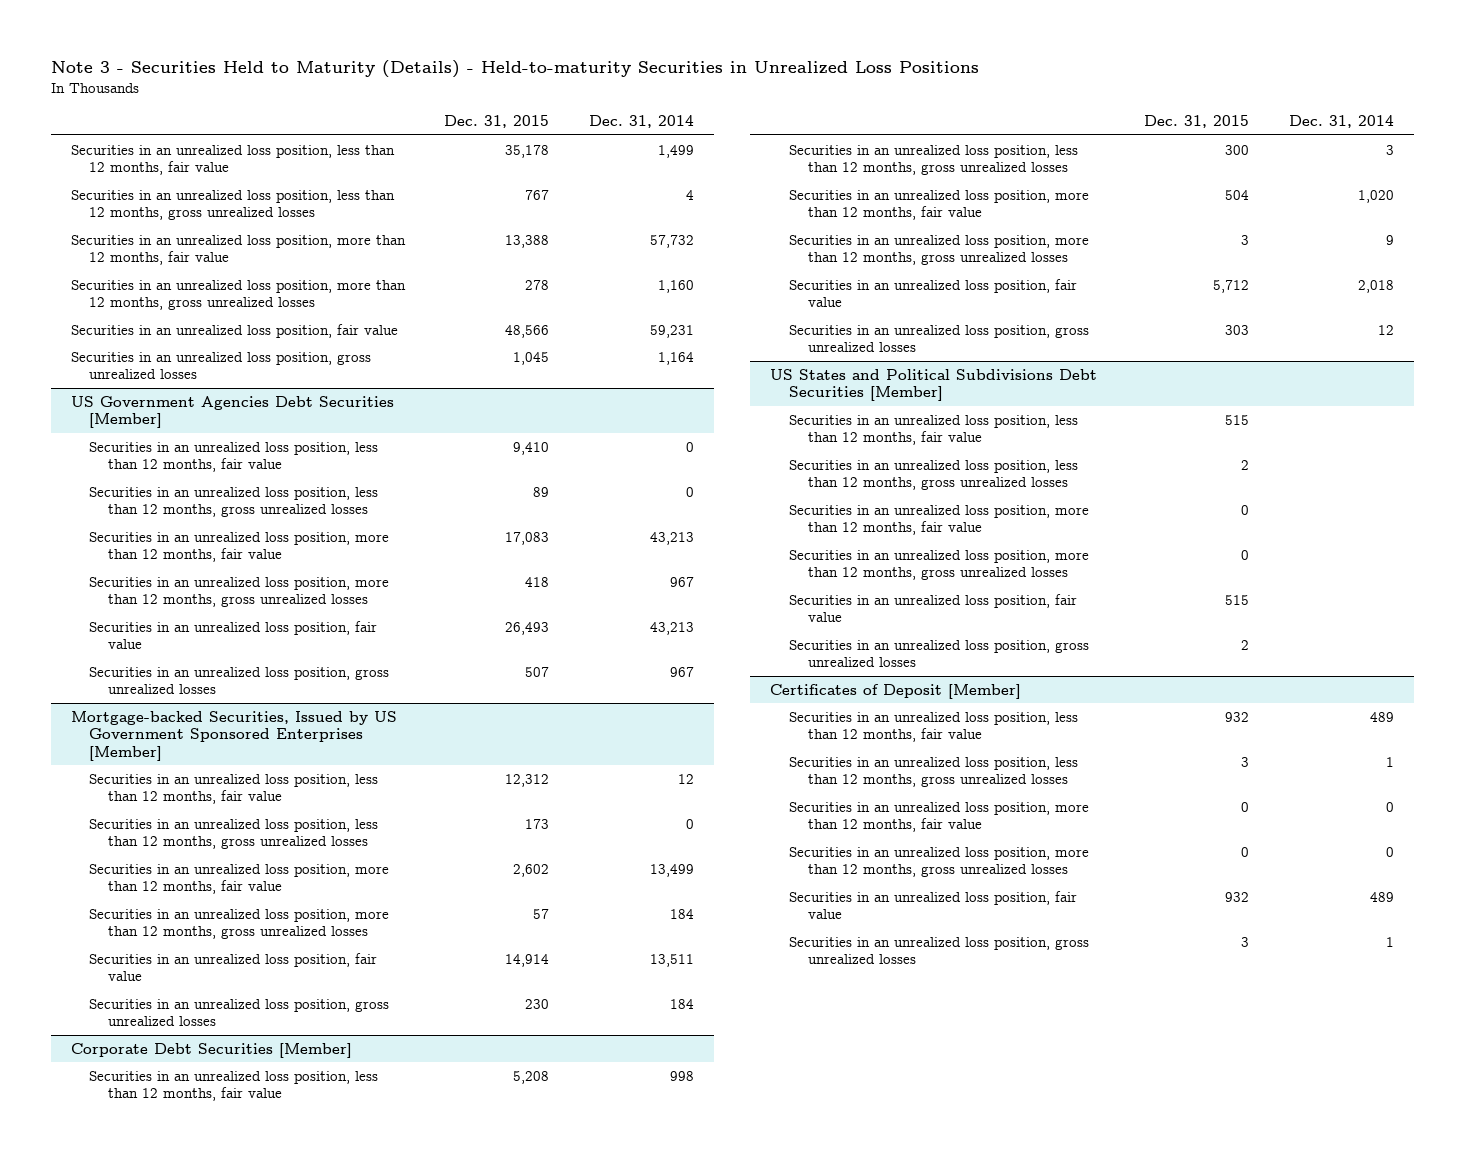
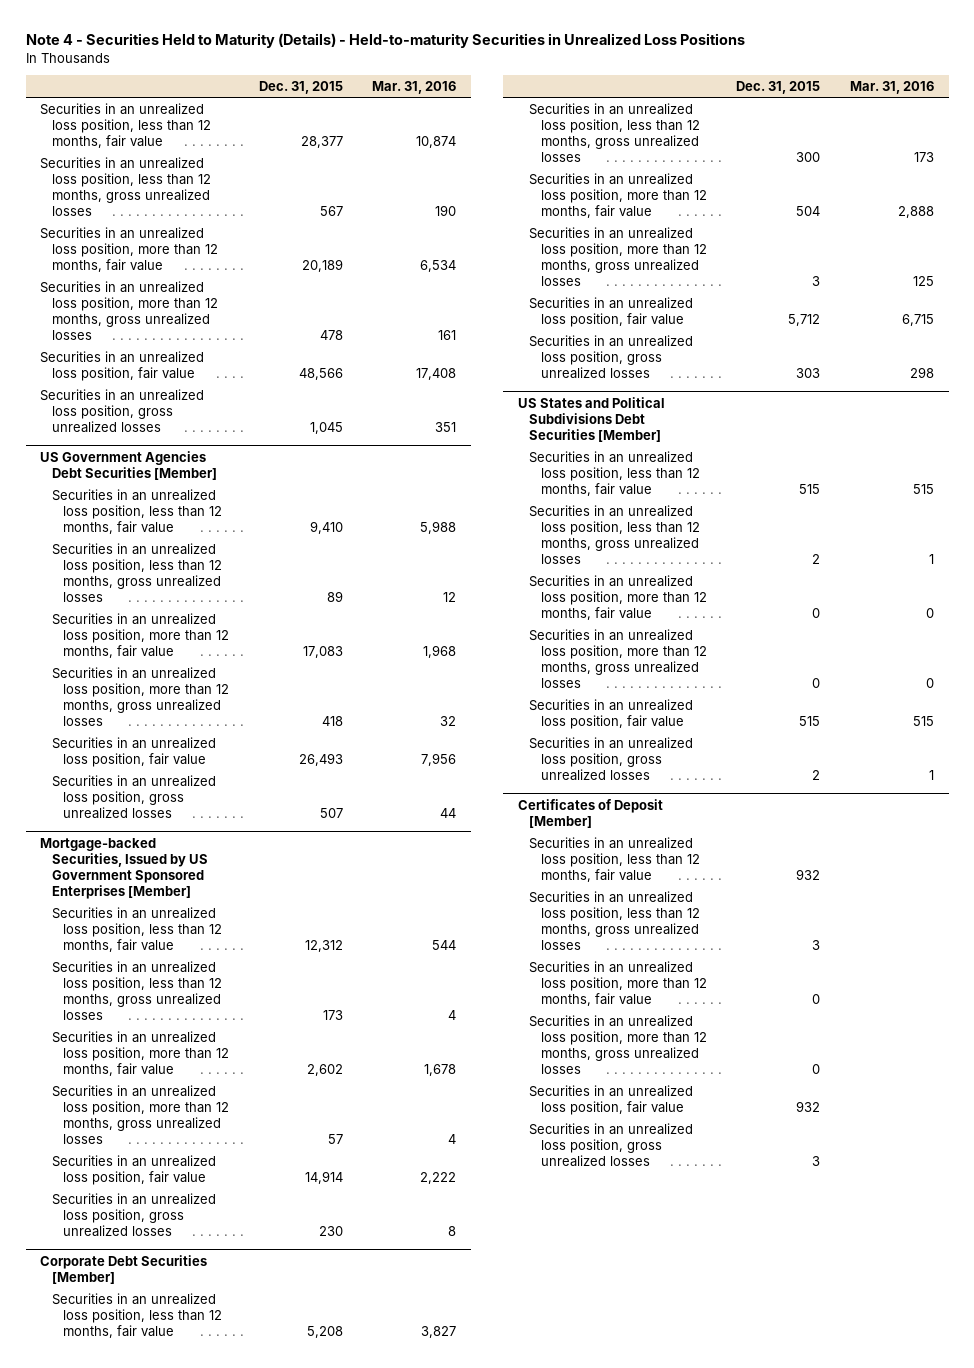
[50,60,979,79] Note 3 - Securities Held to Maturity (Details) - Held-to-maturity Securities in Unrealized Loss Positions -> [25,33,745,49] Note 4 - Securities Held to Maturity (Details) - Held-to-maturity Securities in Unrealized Loss Positions
[589,115,695,129] Dec. 31, 2014 -> none
none -> [372,80,457,94] Mar. 31, 2016
[505,144,550,158] 35,178 -> [300,135,343,148] 28,377
[525,189,550,200] 767 -> [319,205,343,216] 567
[505,234,550,248] 13,388 -> [301,258,343,272] 20,189
[525,279,550,290] 278 -> [319,329,343,340] 478

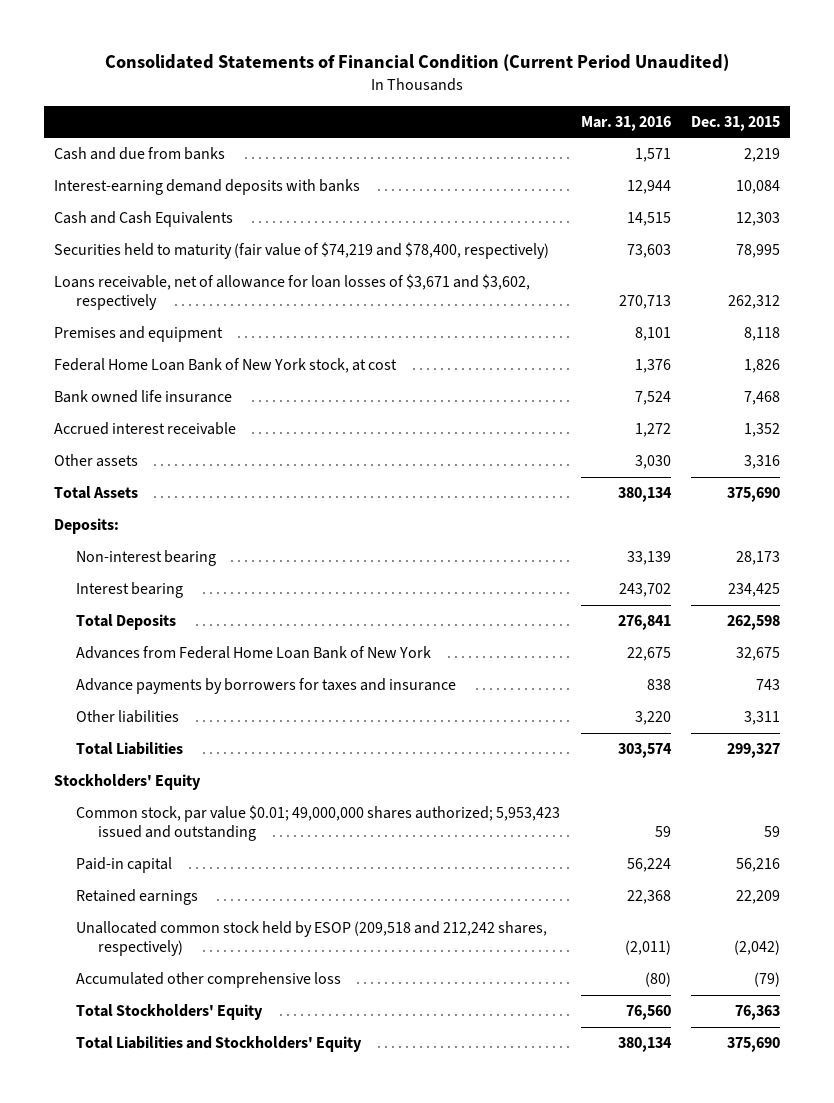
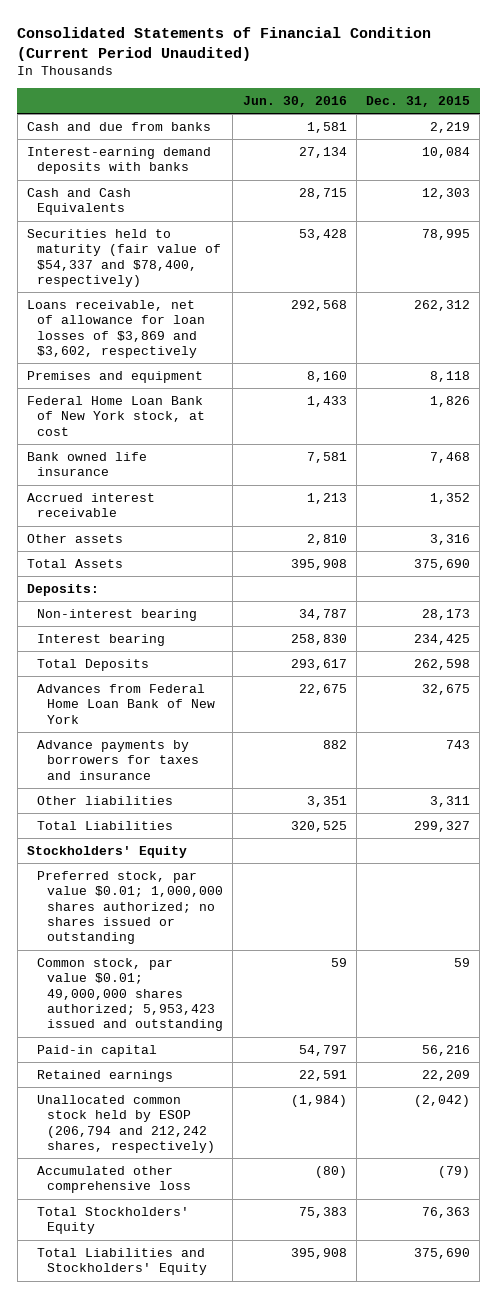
[580,115,671,131] Mar. 31, 2016 -> none
none -> [242,96,347,108] Jun. 30, 2016
[54,242,550,260] Securities held to maturity (fair value of $74,219 and $78,400, respectively) -> [27,228,222,287] Securities held to maturity (fair value of $54,337 and $78,400, respectively)
[54,274,531,311] Loans receivable, net of allowance for loan losses of $3,671 and $3,602, respectively -> [27,299,206,358] Loans receivable, net of allowance for loan losses of $3,869 and $3,602, respectively
none -> [37,870,224,945] Preferred stock, par value $0.01; 1,000,000 shares authorized; no shares issued or outstanding
[76,921,548,957] Unallocated common stock held by ESOP (209,518 and 212,242 shares, respectively) -> [37,1094,216,1153] Unallocated common stock held by ESOP (206,794 and 212,242 shares, respectively)

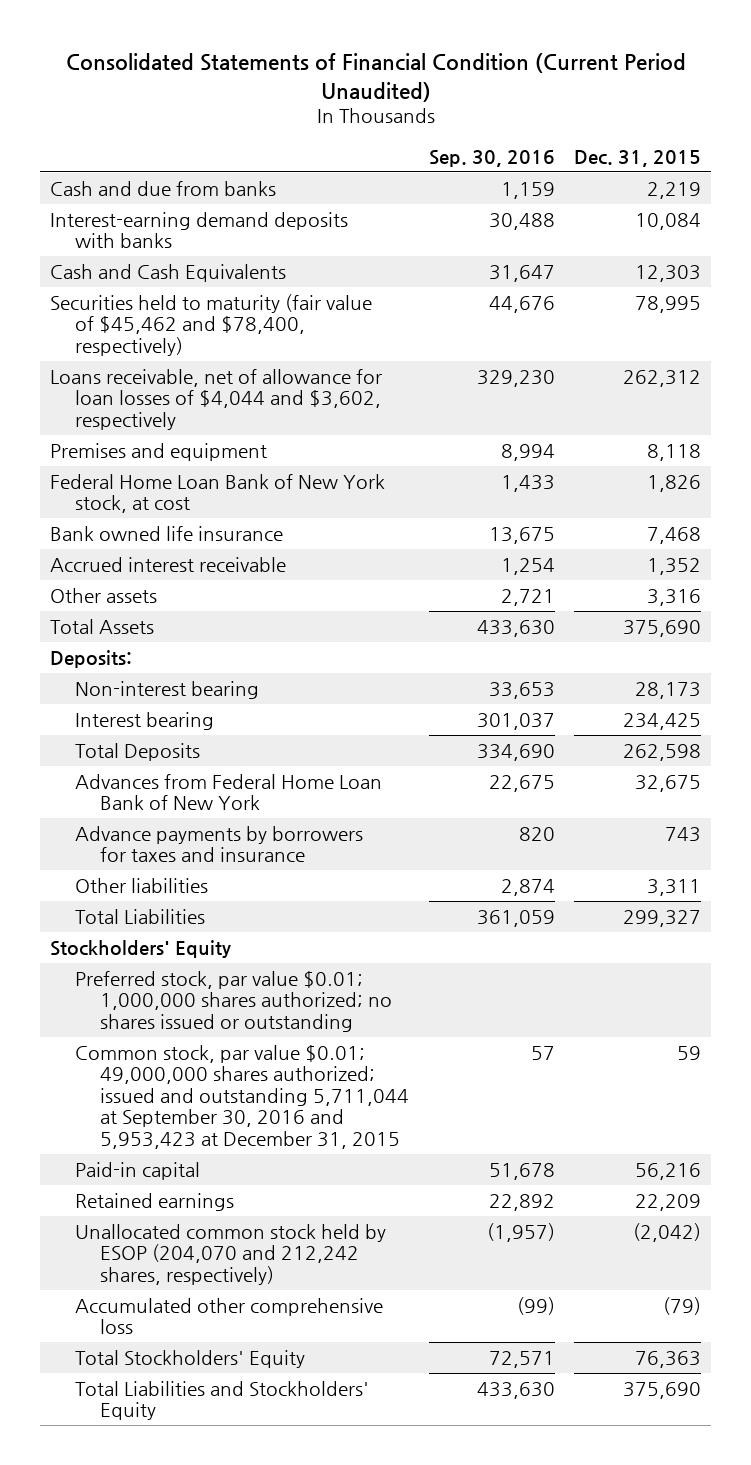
[242,96,347,108] Jun. 30, 2016 -> none
none -> [428,149,555,167] Sep. 30, 2016
[27,228,222,287] Securities held to maturity (fair value of $54,337 and $78,400, respectively) -> [50,293,373,356] Securities held to maturity (fair value of $45,462 and $78,400, respectively)
[27,299,206,358] Loans receivable, net of allowance for loan losses of $3,869 and $3,602, respectively -> [50,368,383,430] Loans receivable, net of allowance for loan losses of $4,044 and $3,602, respectively
[37,957,224,1032] Common stock, par value $0.01; 49,000,000 shares authorized; 5,953,423 issued and outstanding -> [75,1044,409,1149] Common stock, par value $0.01; 49,000,000 shares authorized; issued and outstanding 5,711,044 at September 30, 2016 and 5,953,423 at December 31, 2015
[37,1094,216,1153] Unallocated common stock held by ESOP (206,794 and 212,242 shares, respectively) -> [75,1223,387,1285] Unallocated common stock held by ESOP (204,070 and 212,242 shares, respectively)

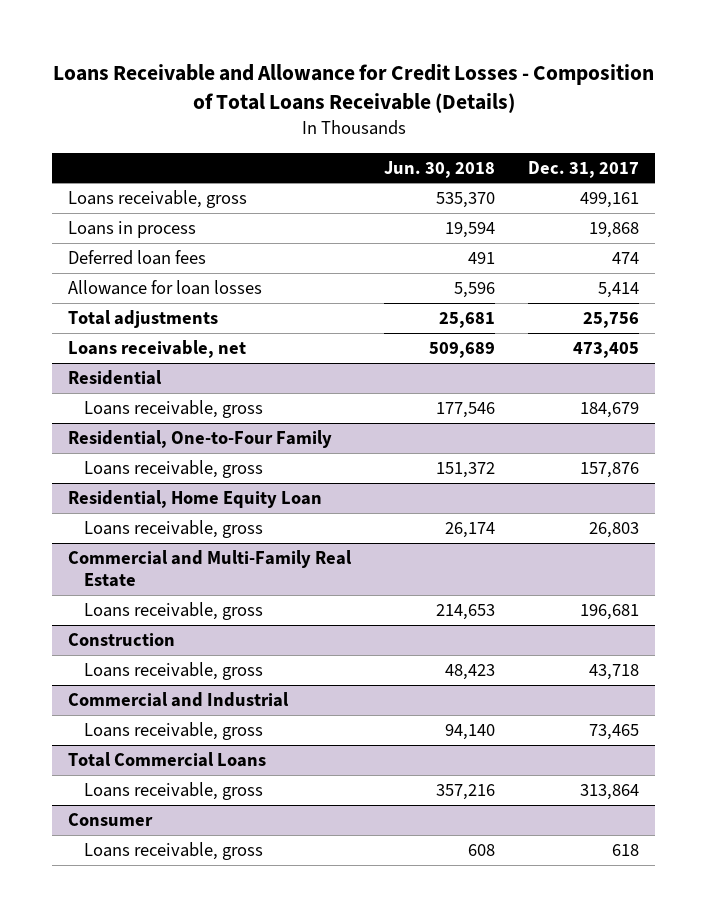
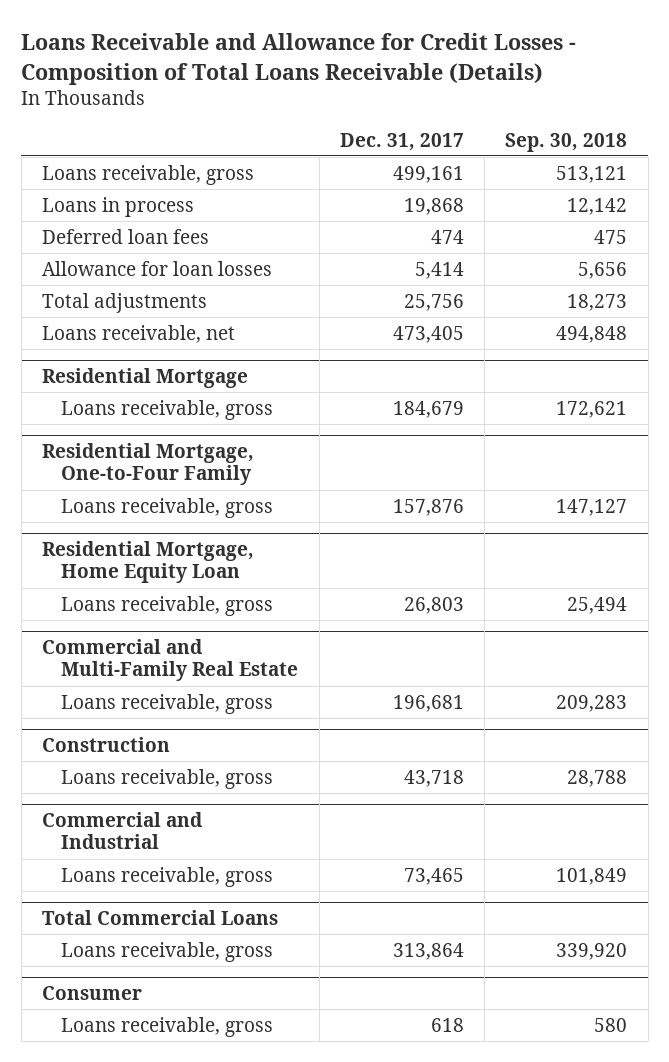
[384,160,496,178] Jun. 30, 2018 -> none
none -> [505,132,628,152] Sep. 30, 2018
[68,369,163,385] Residential -> [41,367,248,388] Residential Mortgage
[68,429,333,448] Residential, One-to-Four Family -> [41,442,254,486] Residential Mortgage, One-to-Four Family
[68,489,323,508] Residential, Home Equity Loan -> [41,540,254,584] Residential Mortgage, Home Equity Loan

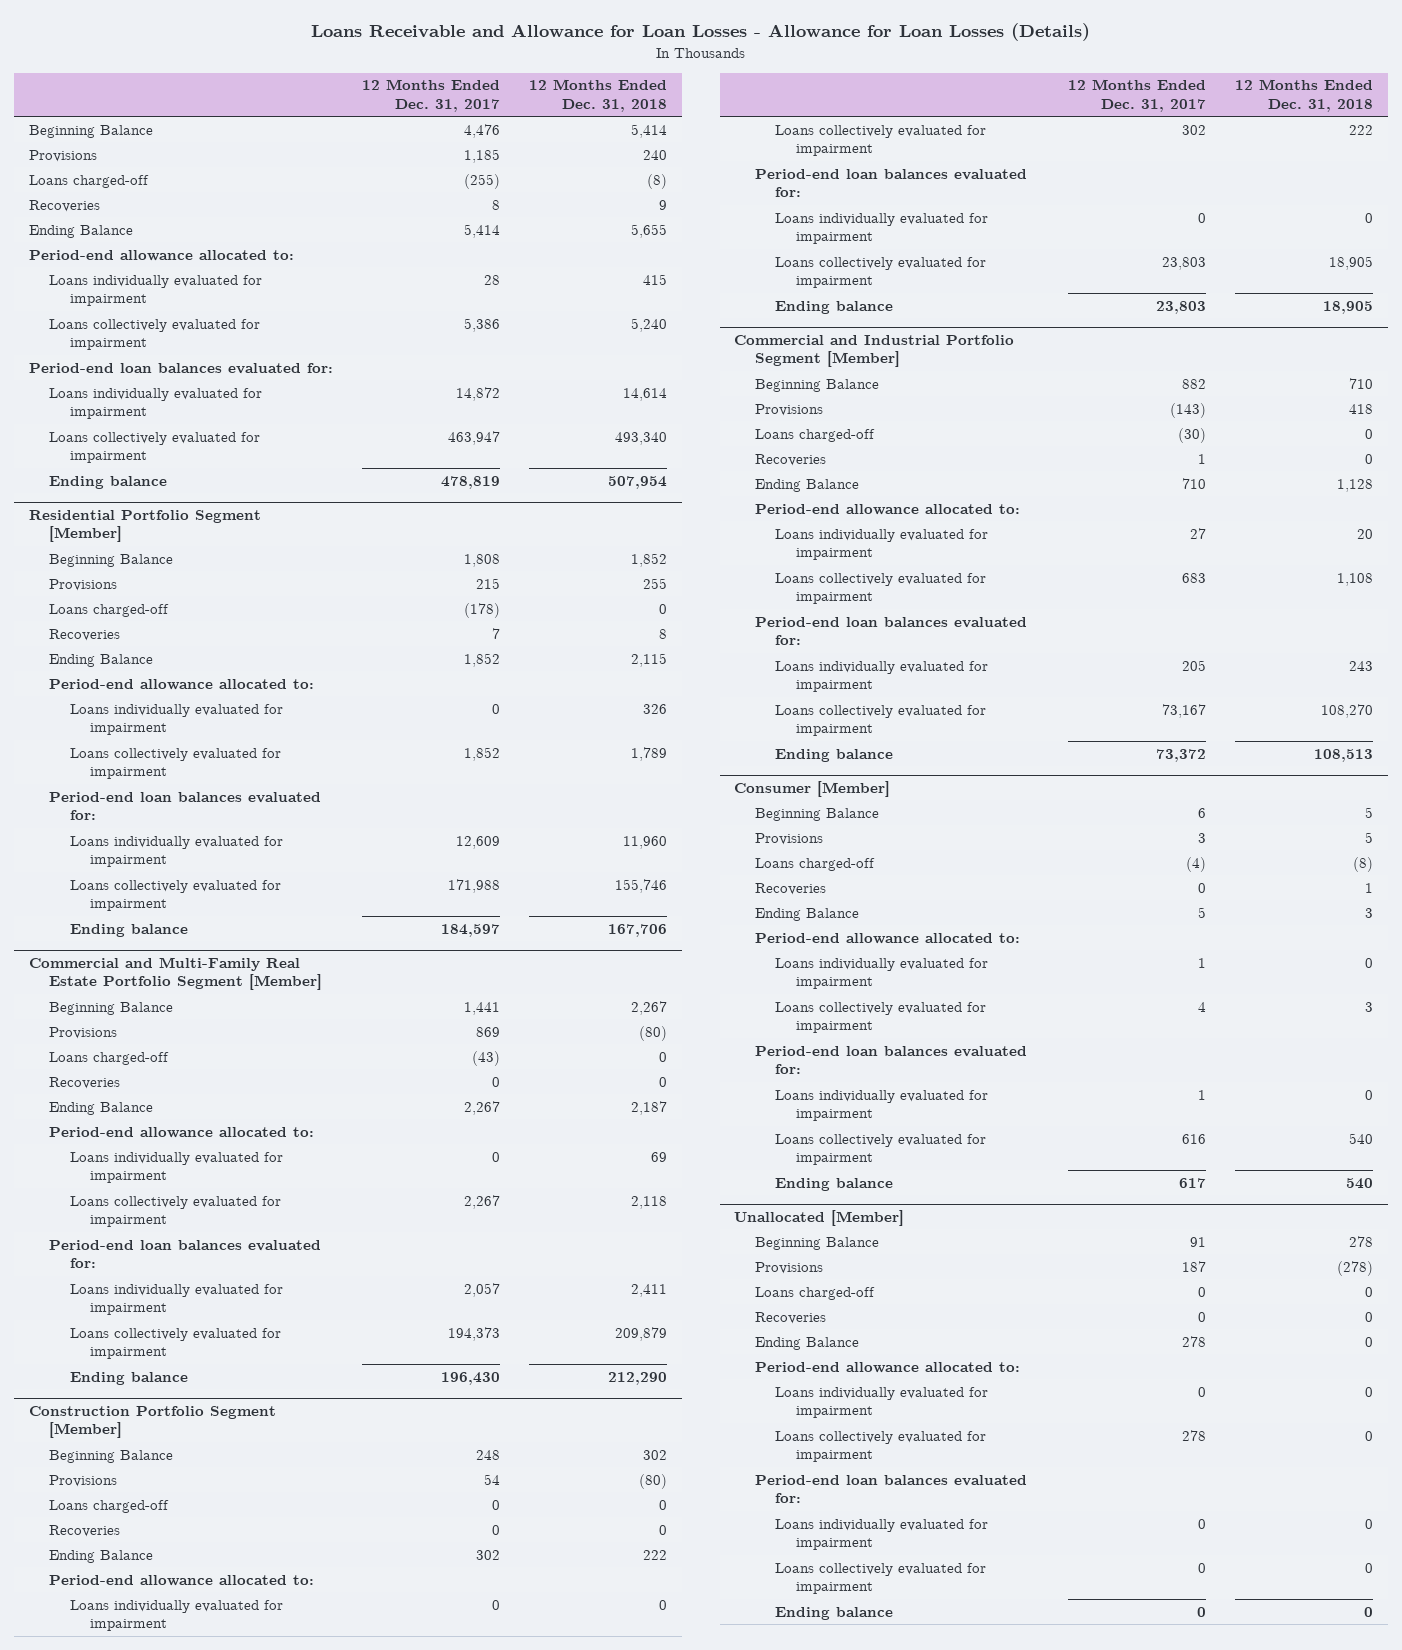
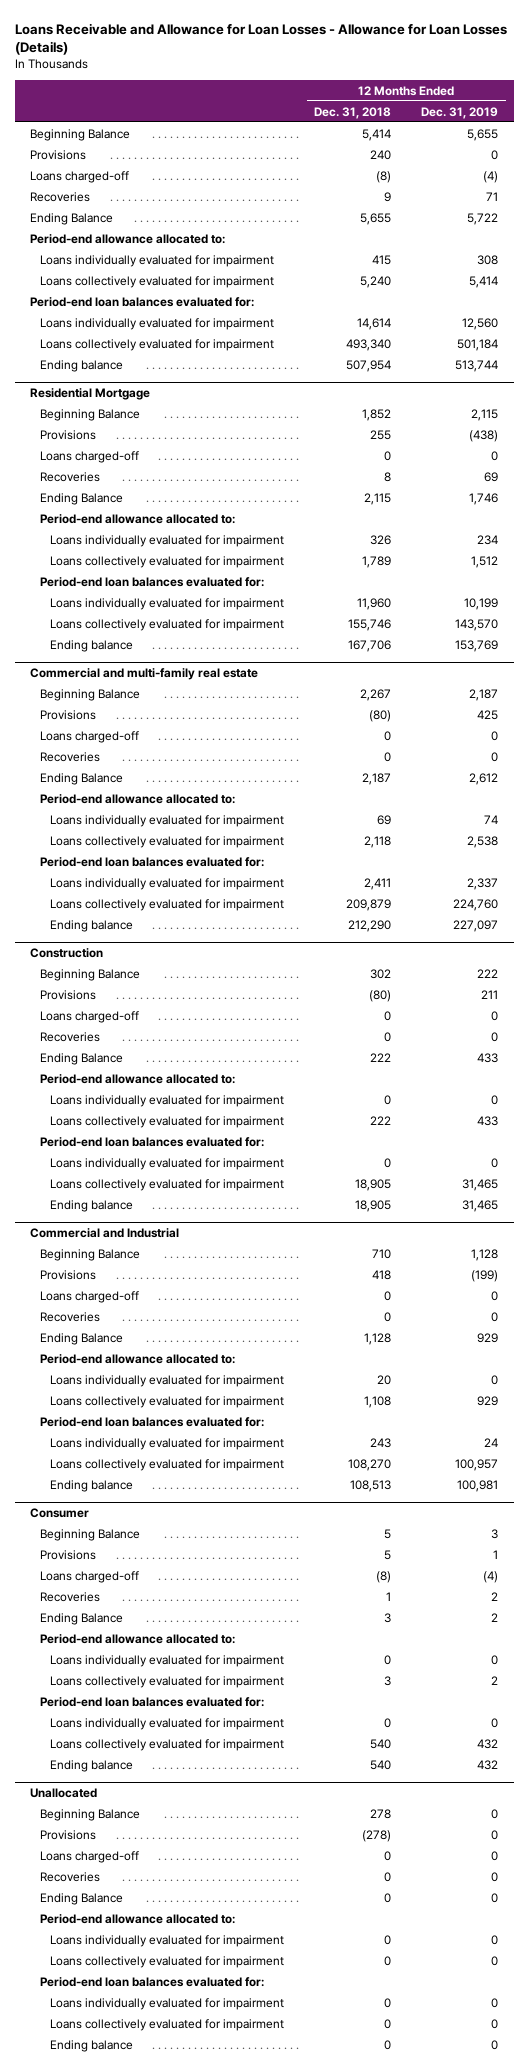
[362,79,501,112] 12 Months Ended Dec. 31, 2017 -> none
none -> [421,106,499,119] Dec. 31, 2019
[28,509,261,543] Residential Portfolio Segment [Member] -> [30,387,151,400] Residential Mortgage
[28,956,323,991] Commercial and Multi-Family Real Estate Portfolio Segment [Member] -> [30,667,259,680] Commercial and multi-family real estate
[28,1405,276,1439] Construction Portfolio Segment [Member] -> [30,947,104,958] Construction
[734,334,1015,368] Commercial and Industrial Portfolio Segment [Member] -> [30,1227,180,1238] Commercial and Industrial
[734,780,891,797] Consumer [Member] -> [30,1507,90,1518] Consumer
[734,1209,905,1226] Unallocated [Member] -> [30,1787,98,1798] Unallocated

